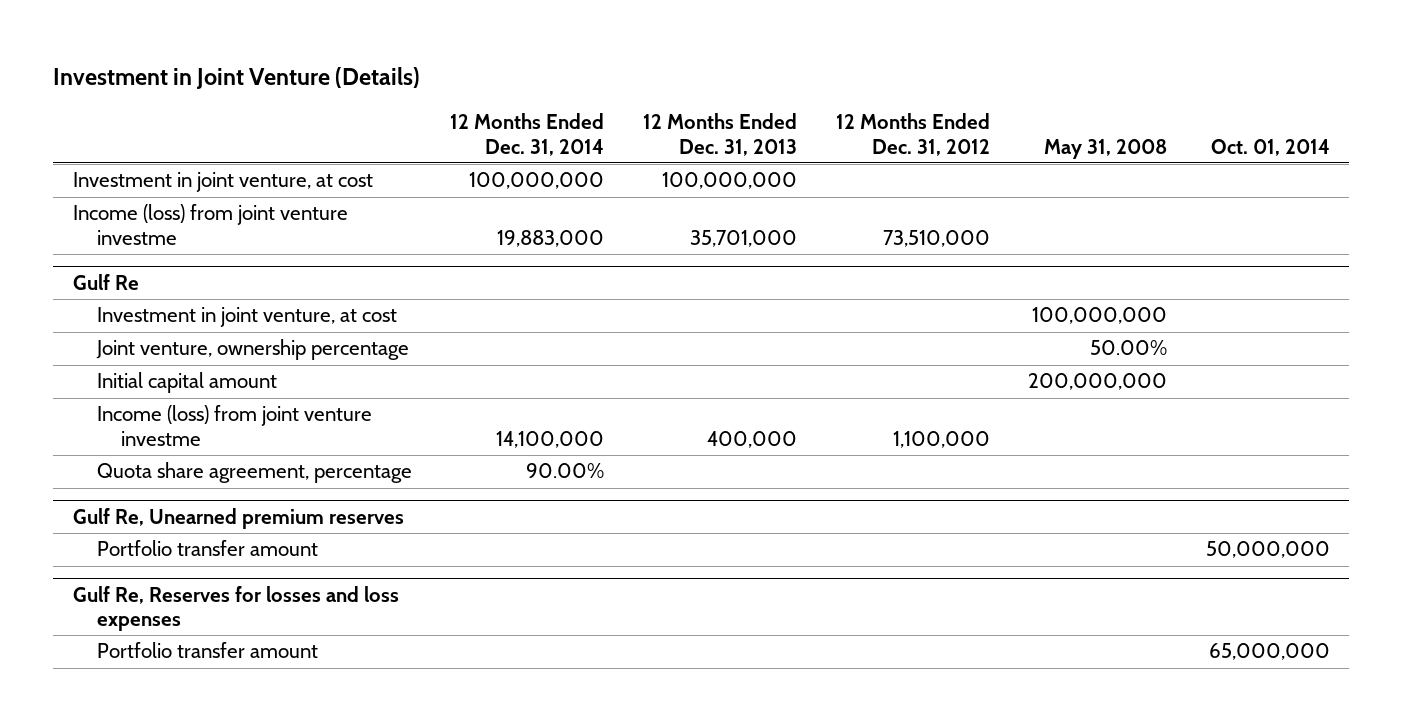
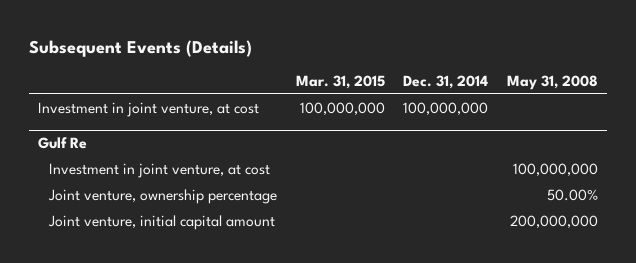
[53,67,421,90] Investment in Joint Venture (Details) -> [28,39,252,57] Subsequent Events (Details)
[450,113,605,156] 12 Months Ended Dec. 31, 2014 -> none
[643,113,798,156] 12 Months Ended Dec. 31, 2013 -> none
[835,113,990,156] 12 Months Ended Dec. 31, 2012 -> none
[1211,138,1331,156] Oct. 01, 2014 -> none
none -> [295,75,385,90] Mar. 31, 2015
none -> [403,75,489,90] Dec. 31, 2014
[72,204,348,245] Income (loss) from joint venture investme -> none
[96,405,372,446] Income (loss) from joint venture investme -> none
[96,462,412,484] Quota share agreement, percentage -> none
[72,507,404,529] Gulf Re, Unearned premium reserves -> none
[96,540,318,557] Portfolio transfer amount -> none
[72,585,399,632] Gulf Re, Reserves for losses and loss expenses -> none
[96,642,318,659] Portfolio transfer amount -> none
[96,372,277,394] Initial capital amount -> [47,214,275,230] Joint venture, initial capital amount

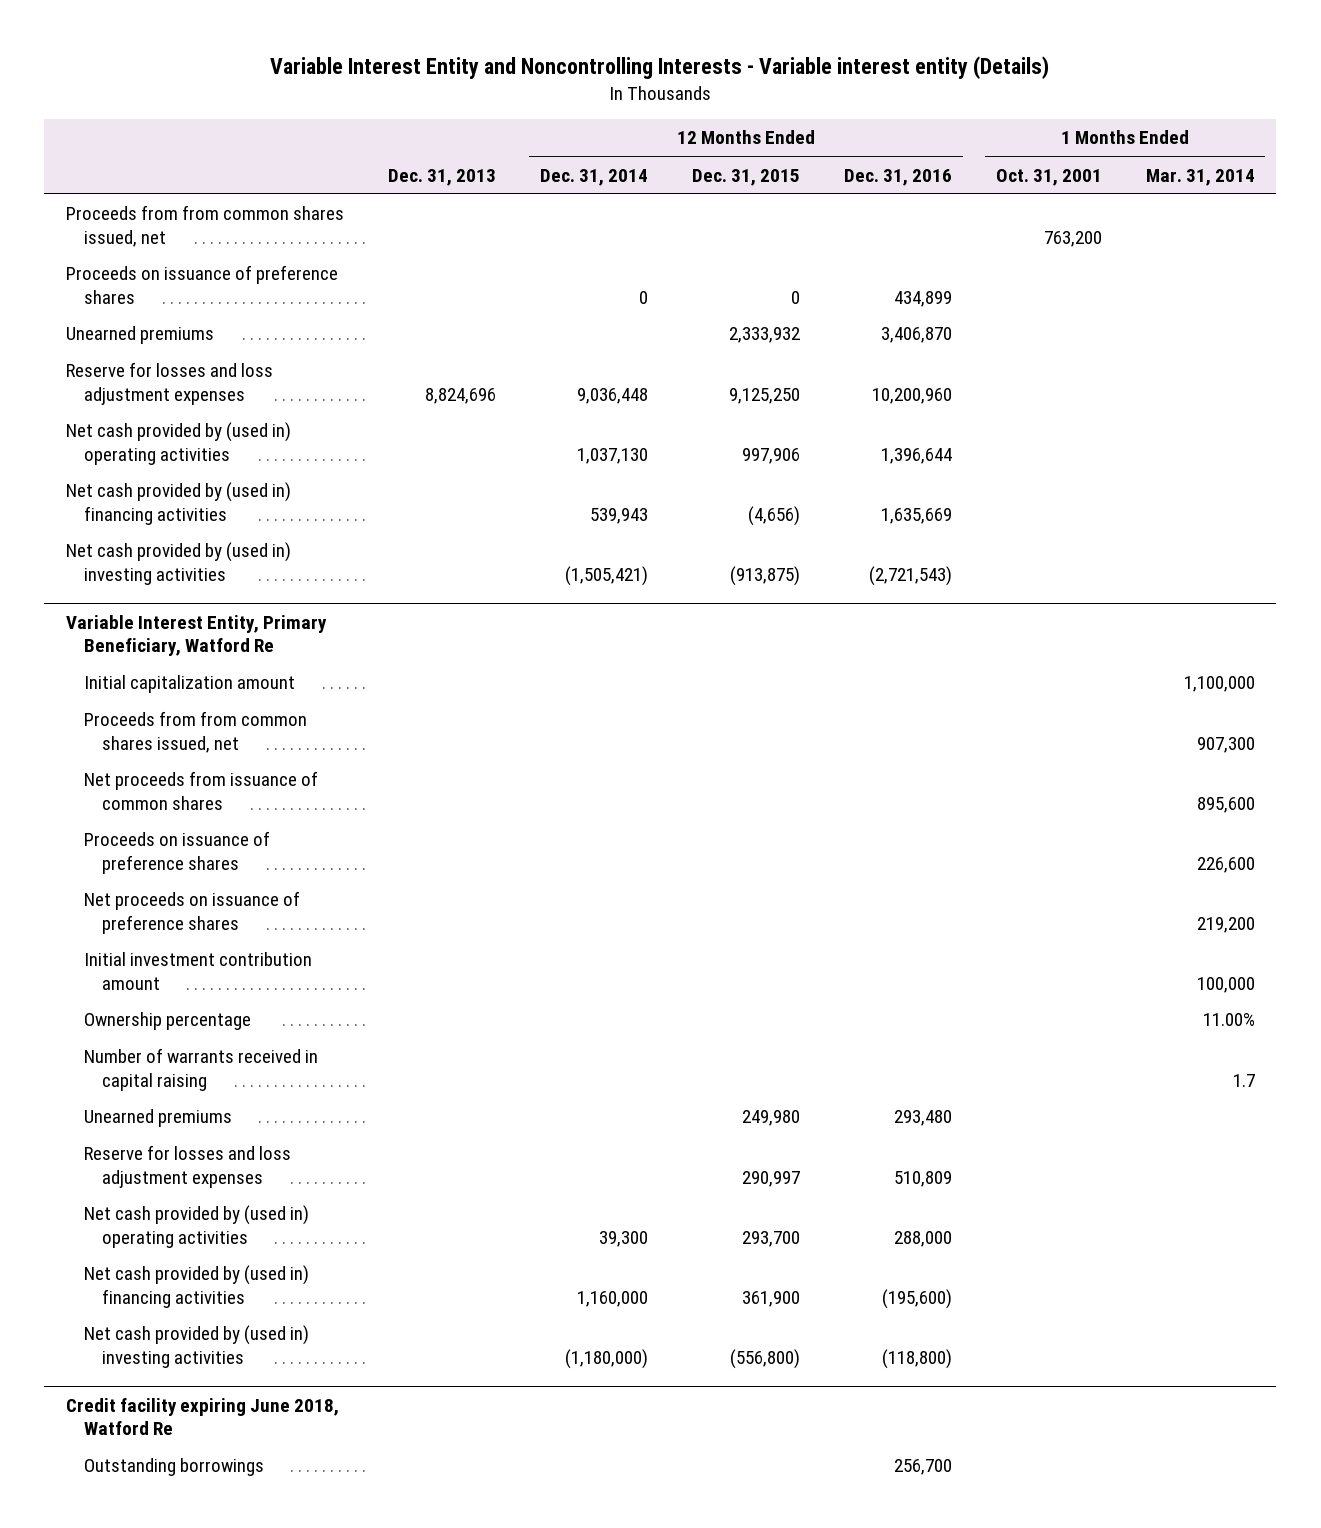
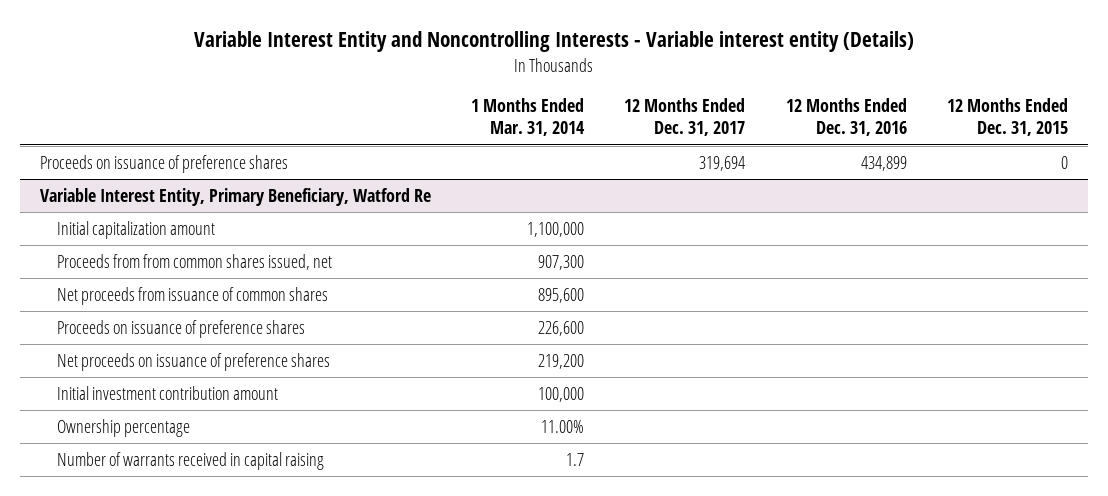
[388,168,497,186] Dec. 31, 2013 -> none
[539,168,648,186] Dec. 31, 2014 -> none
[995,168,1102,186] Oct. 31, 2001 -> none
none -> [624,98,746,137] 12 Months Ended Dec. 31, 2017
[66,205,345,247] Proceeds from from common shares issued, net -> none
[66,326,215,345] Unearned premiums -> none
[66,362,274,405] Reserve for losses and loss adjustment expenses -> none
[66,422,292,465] Net cash provided by (used in) operating activities -> none
[66,482,292,525] Net cash provided by (used in) financing activities -> none
[66,542,292,585] Net cash provided by (used in) investing activities -> none
[83,1109,232,1128] Unearned premiums -> none
[83,1145,291,1188] Reserve for losses and loss adjustment expenses -> none
[83,1205,309,1248] Net cash provided by (used in) operating activities -> none
[83,1265,309,1308] Net cash provided by (used in) financing activities -> none
[83,1325,309,1368] Net cash provided by (used in) investing activities -> none
[66,1398,340,1436] Credit facility expiring June 2018, Watford Re -> none
[83,1458,264,1477] Outstanding borrowings -> none

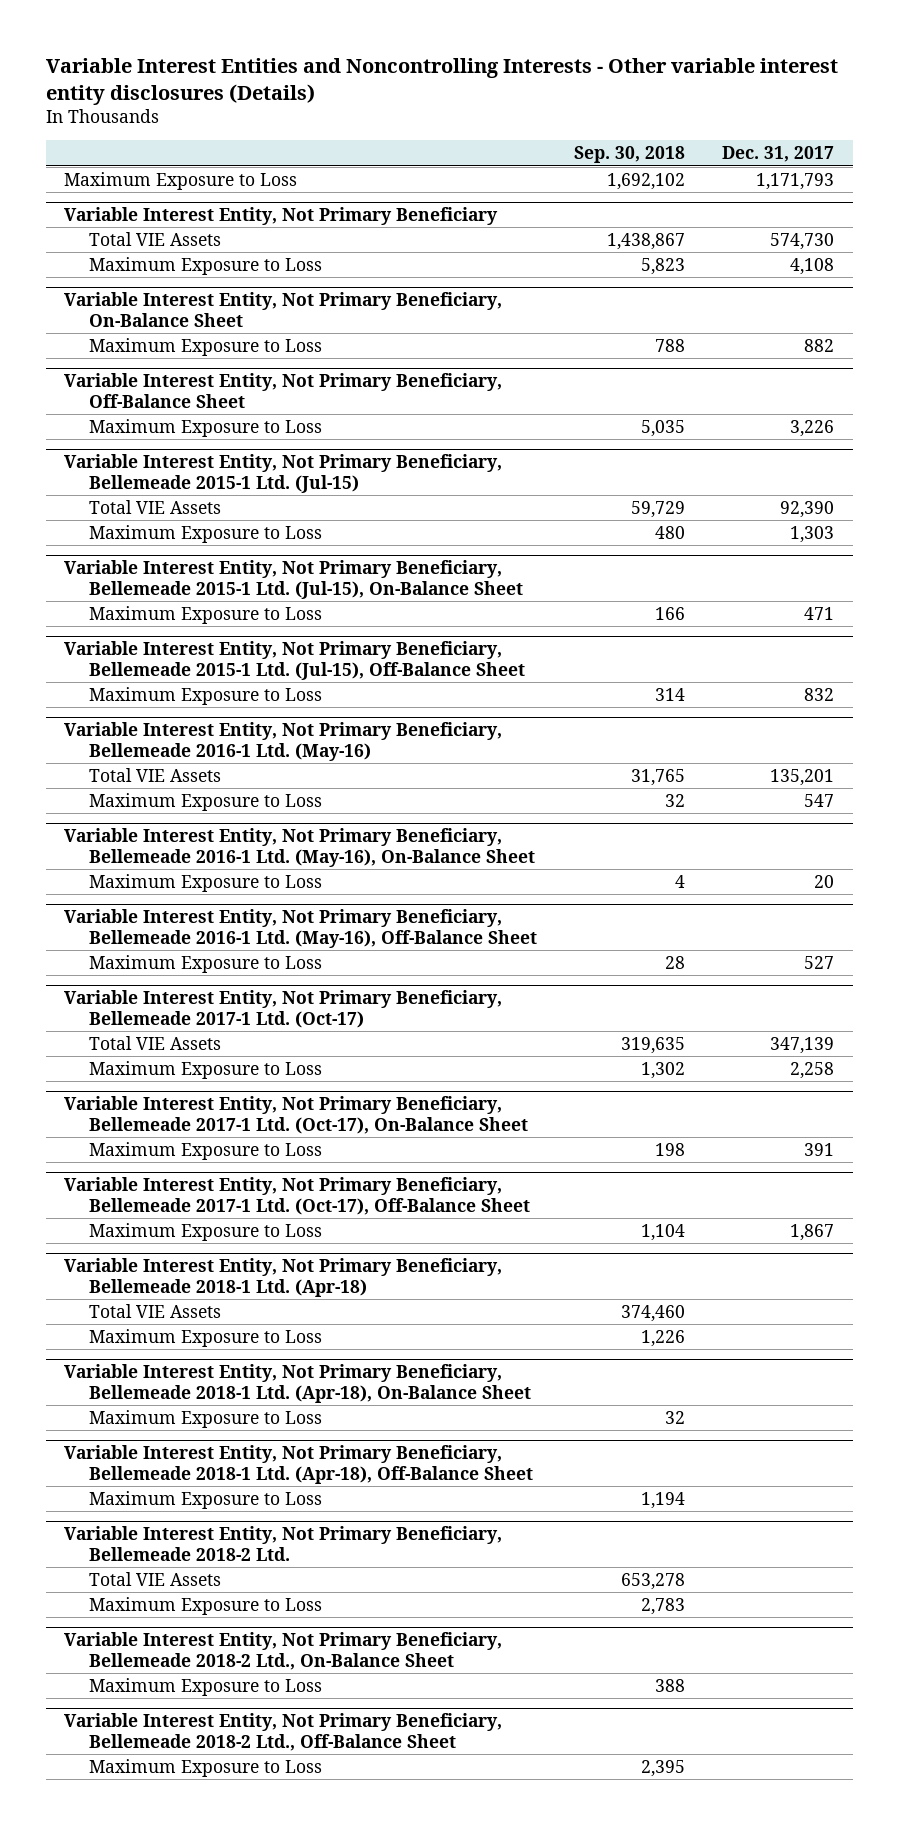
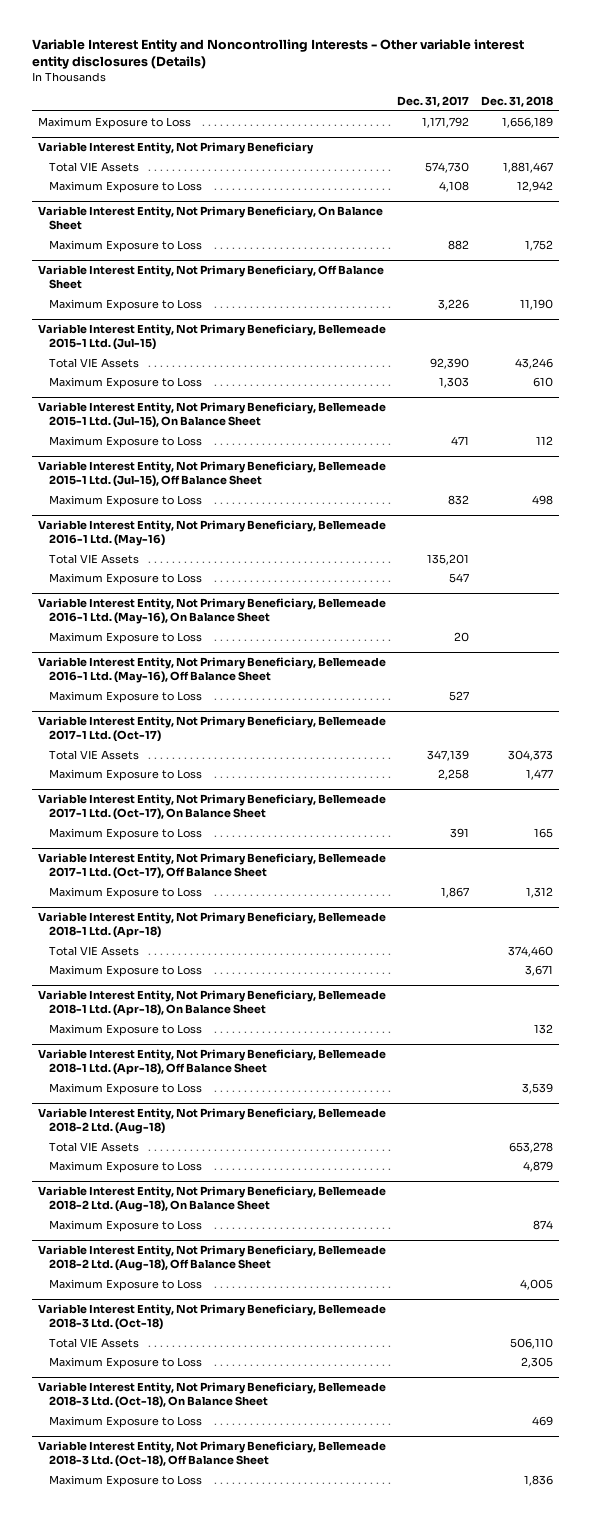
[45,57,838,105] Variable Interest Entities and Noncontrolling Interests - Other variable interest entity disclosures (Details) -> [31,38,524,69] Variable Interest Entity and Noncontrolling Interests - Other variable interest entity disclosures (Details)
[574,146,686,164] Sep. 30, 2018 -> none
none -> [481,96,554,108] Dec. 31, 2018
[756,172,835,190] 1,171,793 -> [422,116,470,128] 1,171,792
[64,292,503,327] Variable Interest Entity, Not Primary Beneficiary, On-Balance Sheet -> [37,206,383,231] Variable Interest Entity, Not Primary Beneficiary, On Balance Sheet
[64,373,503,408] Variable Interest Entity, Not Primary Beneficiary, Off-Balance Sheet -> [37,265,384,290] Variable Interest Entity, Not Primary Beneficiary, Off Balance Sheet
[64,560,524,599] Variable Interest Entity, Not Primary Beneficiary, Bellemeade 2015-1 Ltd. (Jul-15), On-Balance Sheet -> [37,402,386,429] Variable Interest Entity, Not Primary Beneficiary, Bellemeade 2015-1 Ltd. (Jul-15), On Balance Sheet
[64,641,526,680] Variable Interest Entity, Not Primary Beneficiary, Bellemeade 2015-1 Ltd. (Jul-15), Off-Balance Sheet -> [37,461,386,488] Variable Interest Entity, Not Primary Beneficiary, Bellemeade 2015-1 Ltd. (Jul-15), Off Balance Sheet
[64,828,536,867] Variable Interest Entity, Not Primary Beneficiary, Bellemeade 2016-1 Ltd. (May-16), On-Balance Sheet -> [37,598,386,625] Variable Interest Entity, Not Primary Beneficiary, Bellemeade 2016-1 Ltd. (May-16), On Balance Sheet
[64,909,538,948] Variable Interest Entity, Not Primary Beneficiary, Bellemeade 2016-1 Ltd. (May-16), Off-Balance Sheet -> [37,657,386,684] Variable Interest Entity, Not Primary Beneficiary, Bellemeade 2016-1 Ltd. (May-16), Off Balance Sheet
[64,1096,529,1134] Variable Interest Entity, Not Primary Beneficiary, Bellemeade 2017-1 Ltd. (Oct-17), On-Balance Sheet -> [37,794,386,821] Variable Interest Entity, Not Primary Beneficiary, Bellemeade 2017-1 Ltd. (Oct-17), On Balance Sheet
[64,1177,531,1215] Variable Interest Entity, Not Primary Beneficiary, Bellemeade 2017-1 Ltd. (Oct-17), Off-Balance Sheet -> [37,853,386,880] Variable Interest Entity, Not Primary Beneficiary, Bellemeade 2017-1 Ltd. (Oct-17), Off Balance Sheet
[64,1364,532,1403] Variable Interest Entity, Not Primary Beneficiary, Bellemeade 2018-1 Ltd. (Apr-18), On-Balance Sheet -> [37,990,386,1017] Variable Interest Entity, Not Primary Beneficiary, Bellemeade 2018-1 Ltd. (Apr-18), On Balance Sheet
[64,1445,534,1484] Variable Interest Entity, Not Primary Beneficiary, Bellemeade 2018-1 Ltd. (Apr-18), Off-Balance Sheet -> [37,1049,386,1076] Variable Interest Entity, Not Primary Beneficiary, Bellemeade 2018-1 Ltd. (Apr-18), Off Balance Sheet
[64,1526,503,1561] Variable Interest Entity, Not Primary Beneficiary, Bellemeade 2018-2 Ltd. -> [37,1108,386,1135] Variable Interest Entity, Not Primary Beneficiary, Bellemeade 2018-2 Ltd. (Aug-18)
[64,1632,503,1670] Variable Interest Entity, Not Primary Beneficiary, Bellemeade 2018-2 Ltd., On-Balance Sheet -> [37,1186,386,1213] Variable Interest Entity, Not Primary Beneficiary, Bellemeade 2018-2 Ltd. (Aug-18), On Balance Sheet
[64,1713,503,1751] Variable Interest Entity, Not Primary Beneficiary, Bellemeade 2018-2 Ltd., Off-Balance Sheet -> [37,1245,386,1272] Variable Interest Entity, Not Primary Beneficiary, Bellemeade 2018-2 Ltd. (Aug-18), Off Balance Sheet
none -> [37,1304,386,1331] Variable Interest Entity, Not Primary Beneficiary, Bellemeade 2018-3 Ltd. (Oct-18)
none -> [48,1337,139,1348] Total VIE Assets
none -> [48,1356,202,1369] Maximum Exposure to Loss
none -> [37,1382,386,1409] Variable Interest Entity, Not Primary Beneficiary, Bellemeade 2018-3 Ltd. (Oct-18), On Balance Sheet
none -> [48,1415,202,1428] Maximum Exposure to Loss
none -> [37,1441,386,1468] Variable Interest Entity, Not Primary Beneficiary, Bellemeade 2018-3 Ltd. (Oct-18), Off Balance Sheet
none -> [48,1474,202,1487] Maximum Exposure to Loss

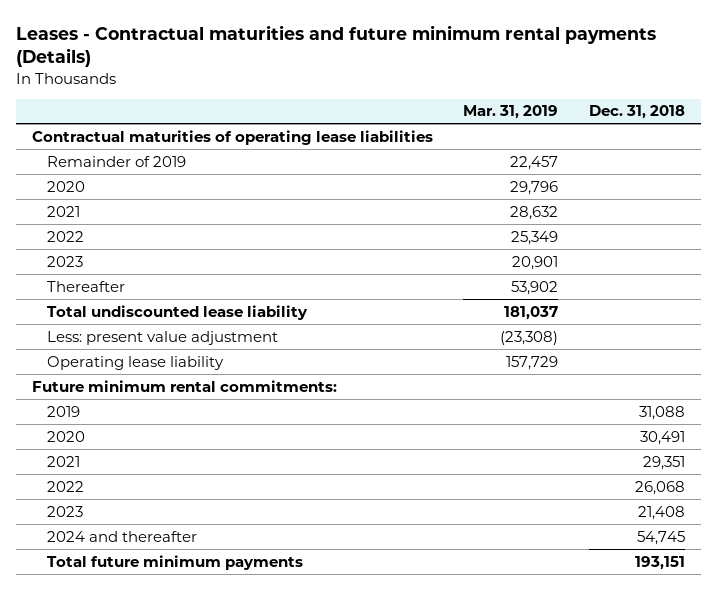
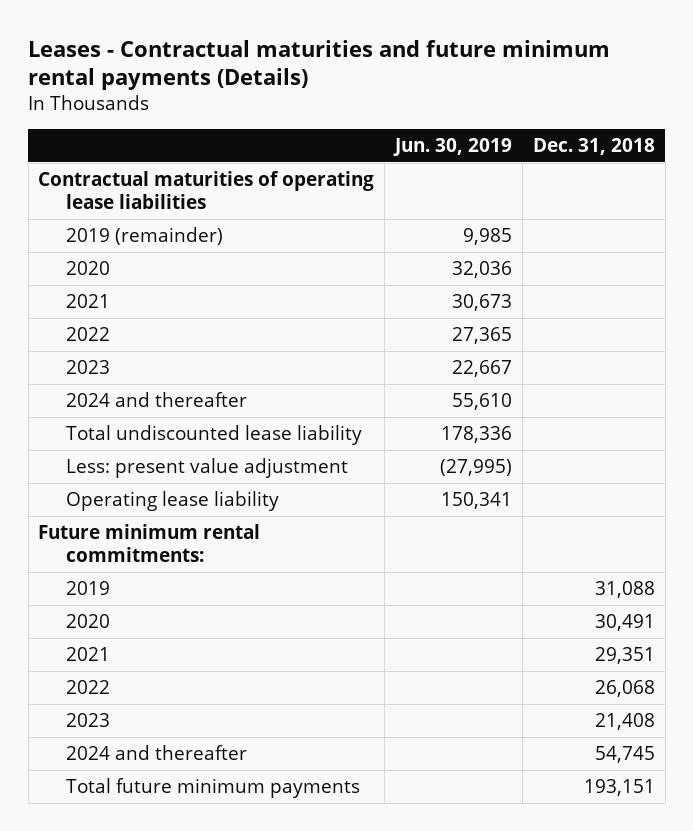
[463,105,559,120] Mar. 31, 2019 -> none
none -> [393,137,513,156] Jun. 30, 2019
[46,155,186,167] Remainder of 2019 -> [65,227,223,246] 2019 (remainder)
[46,280,125,292] Thereafter -> [65,392,247,408] 2024 and thereafter

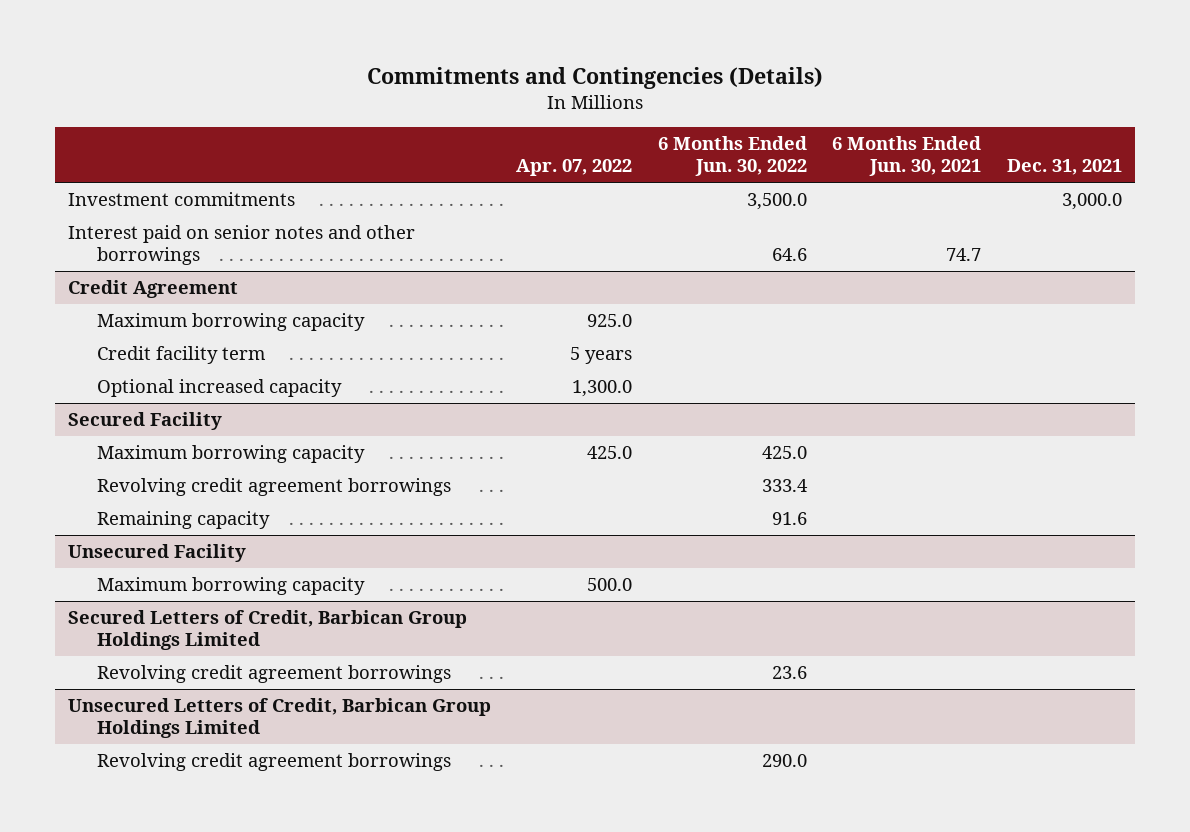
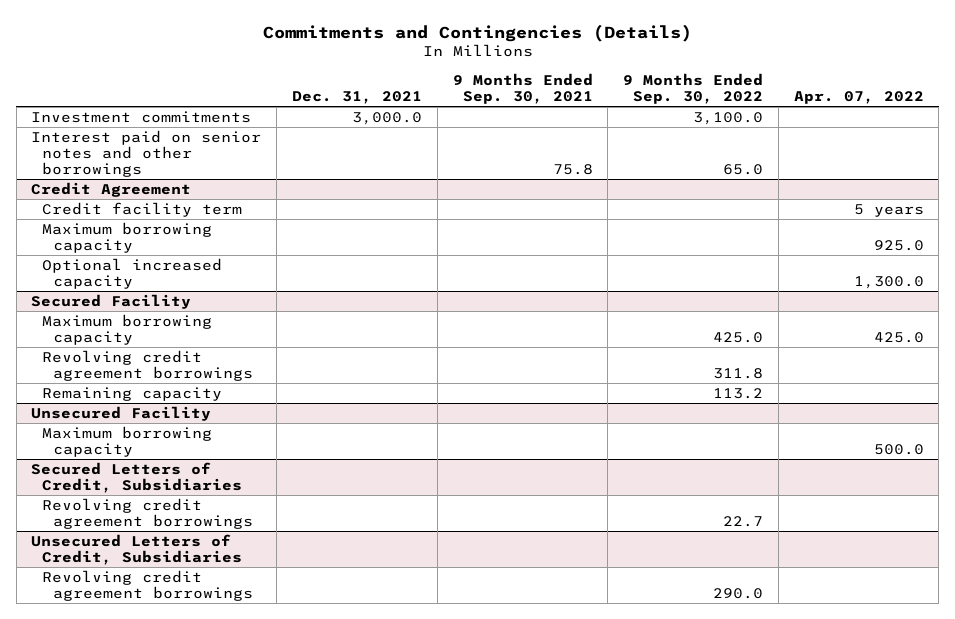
[657,136,807,177] 6 Months Ended Jun. 30, 2022 -> none
[832,136,982,177] 6 Months Ended Jun. 30, 2021 -> none
none -> [452,72,593,104] 9 Months Ended Sep. 30, 2021
none -> [623,72,764,104] 9 Months Ended Sep. 30, 2022
[97,313,366,332] Maximum borrowing capacity -> [42,221,213,253] Maximum borrowing capacity
[67,610,467,650] Secured Letters of Credit, Barbican Group Holdings Limited -> none
[97,665,452,684] Revolving credit agreement borrowings -> none
[67,698,491,738] Unsecured Letters of Credit, Barbican Group Holdings Limited -> none
[97,753,452,772] Revolving credit agreement borrowings -> none
none -> [31,461,243,493] Secured Letters of Credit, Subsidiaries
none -> [42,497,253,529] Revolving credit agreement borrowings
none -> [31,533,243,565] Unsecured Letters of Credit, Subsidiaries
none -> [42,569,253,601] Revolving credit agreement borrowings

